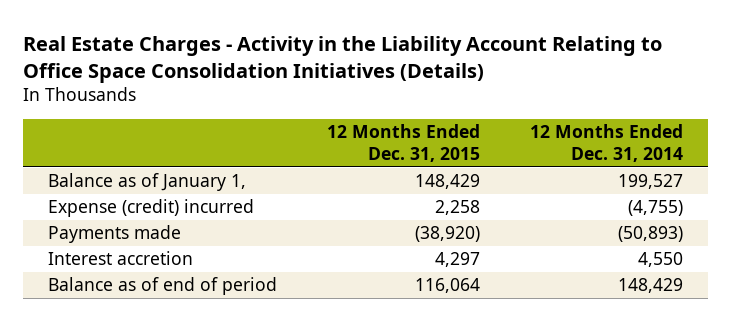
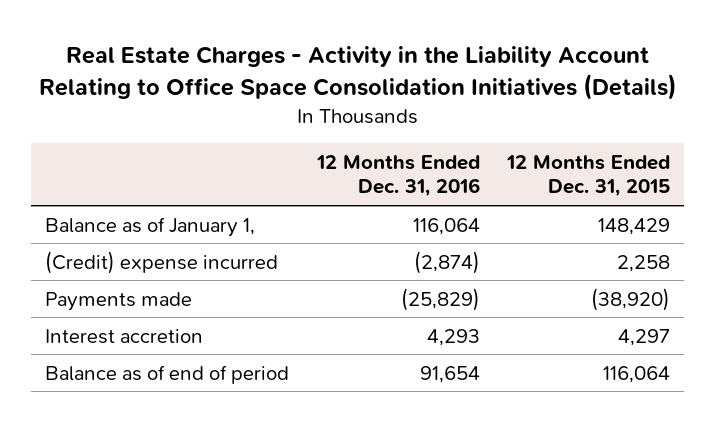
[530,124,684,163] 12 Months Ended Dec. 31, 2014 -> none
none -> [315,154,480,198] 12 Months Ended Dec. 31, 2016
[48,199,255,218] Expense (credit) incurred -> [45,250,279,274] (Credit) expense incurred

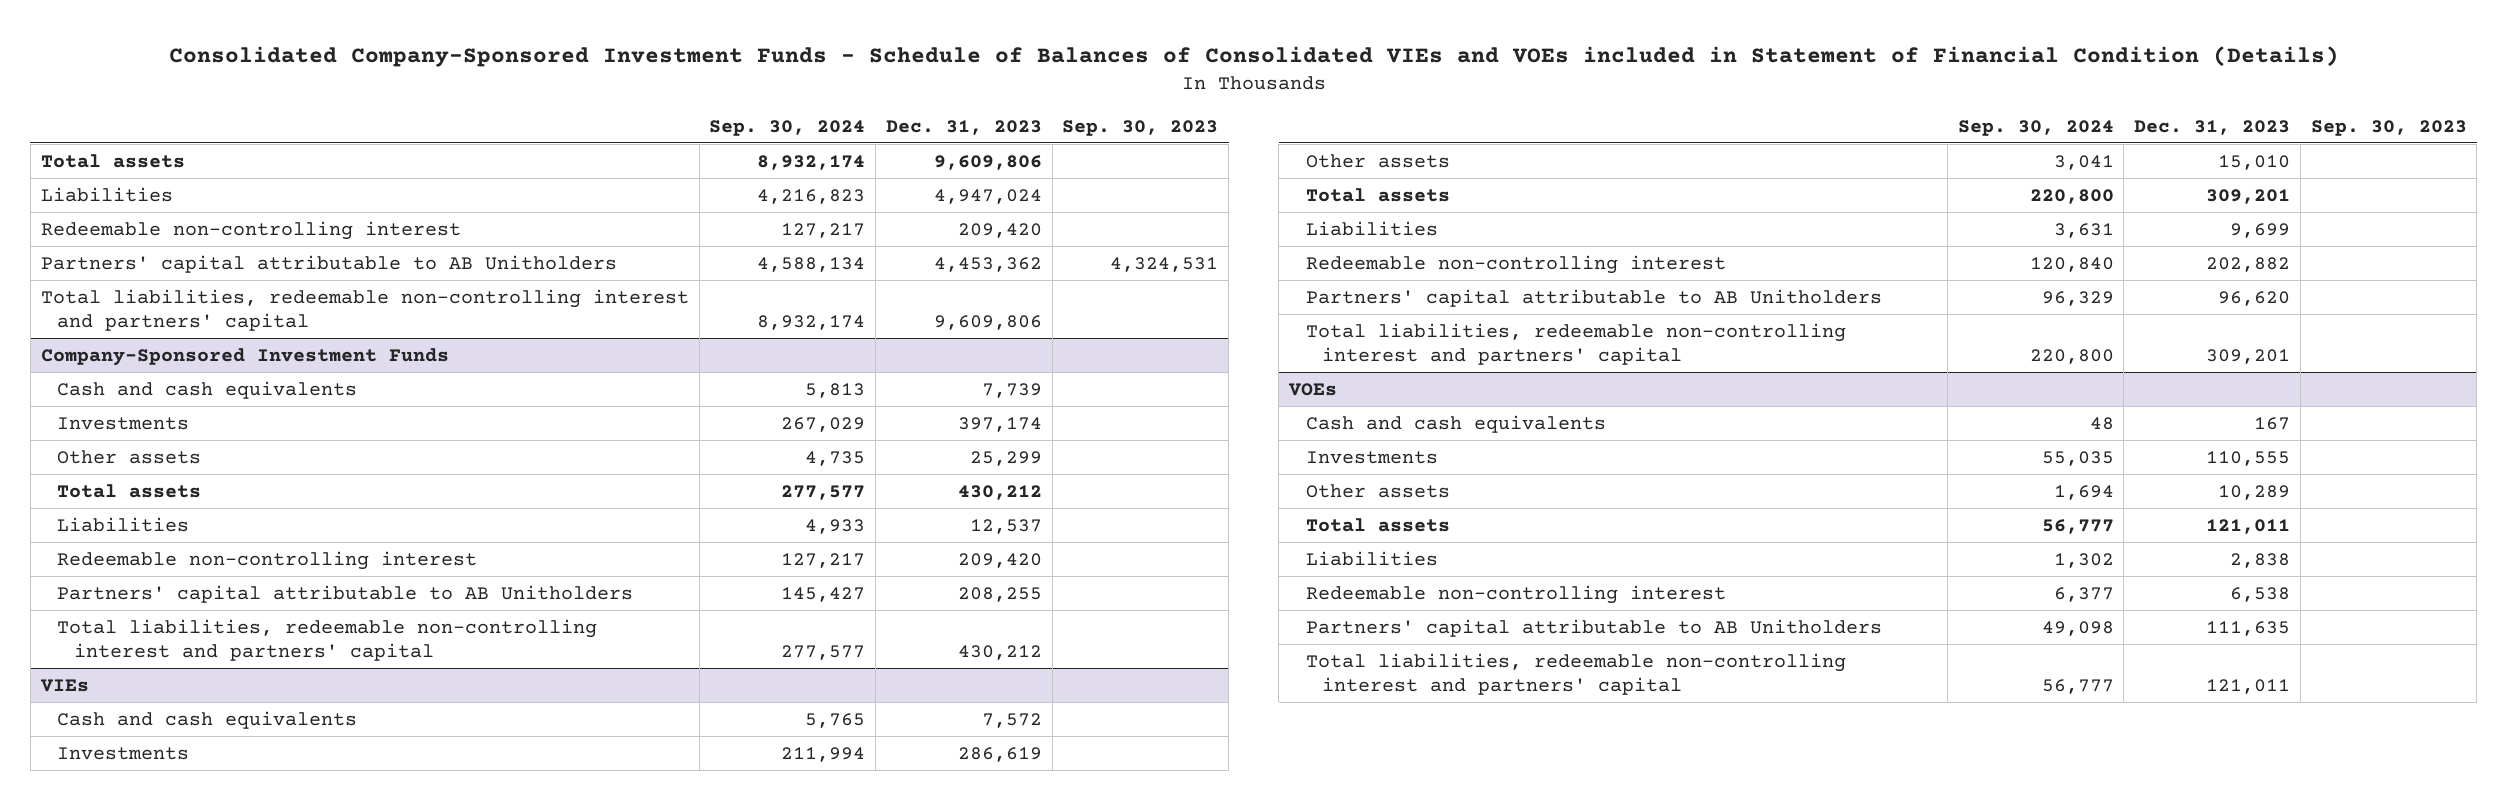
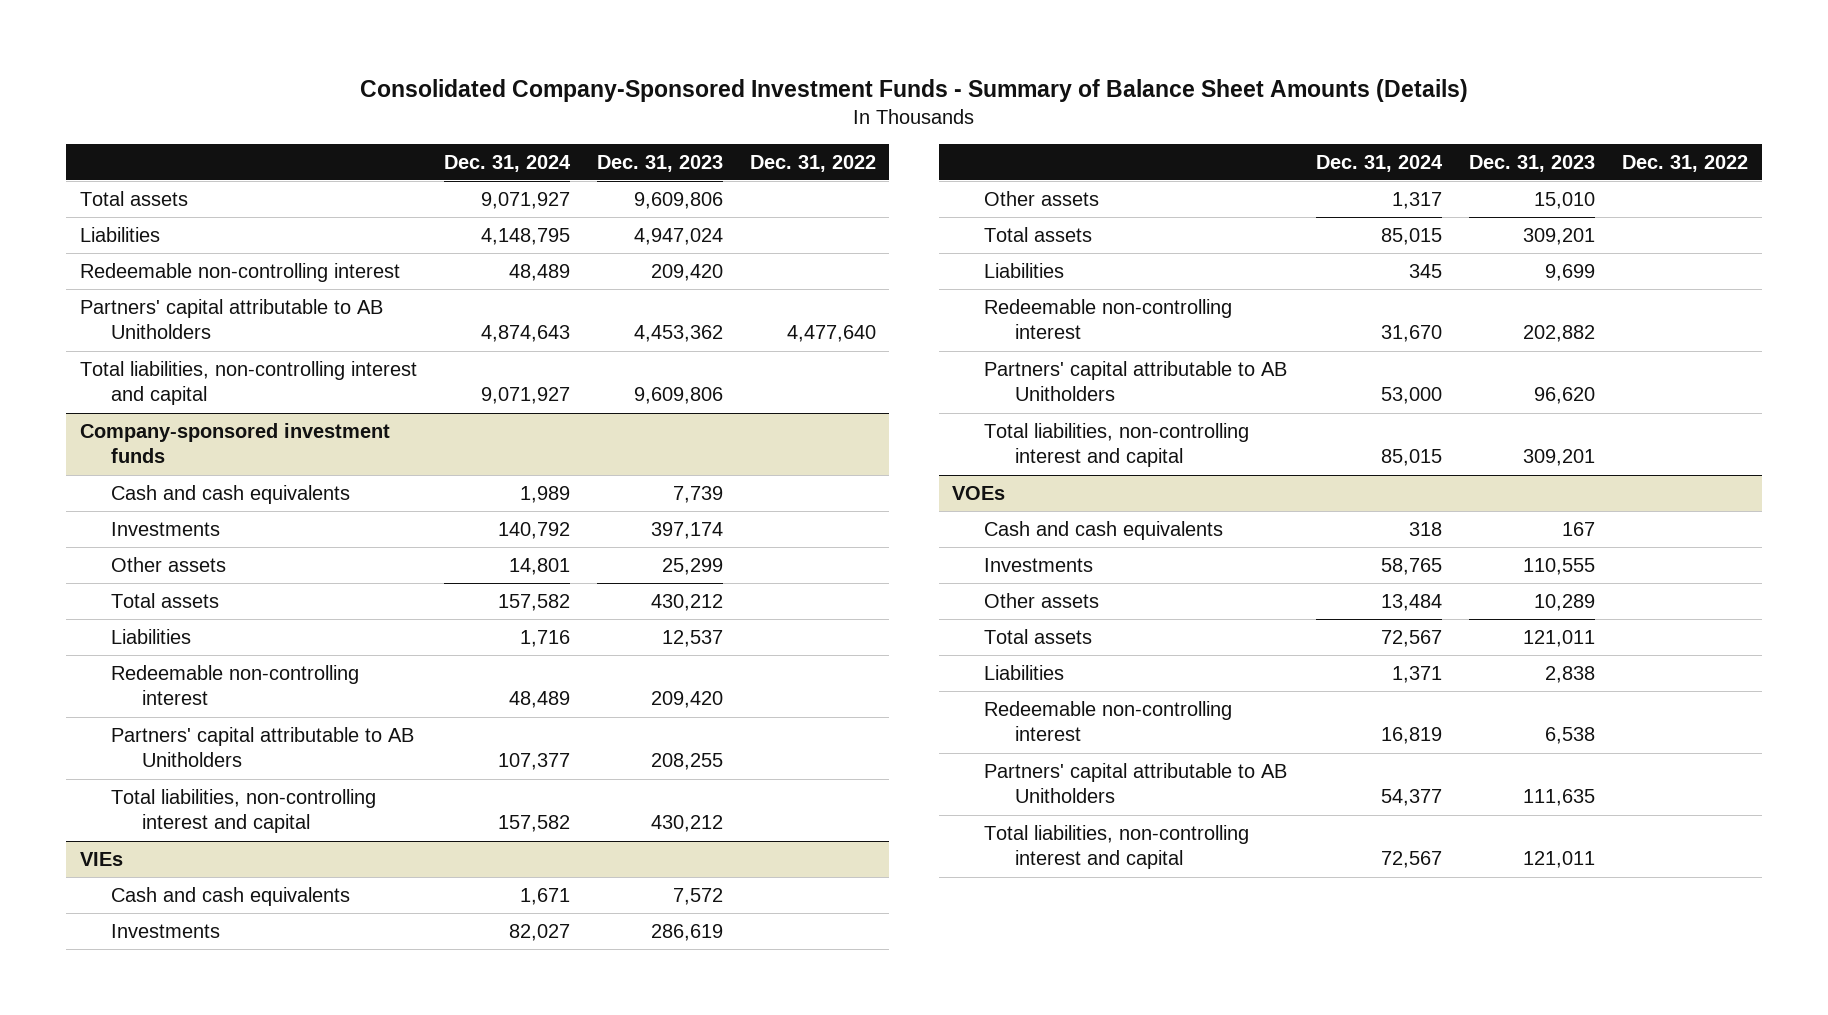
[168,45,2339,67] Consolidated Company-Sponsored Investment Funds - Schedule of Balances of Consolidated VIEs and VOEs included in Statement of Financial Condition (Details) -> [359,78,1468,102] Consolidated Company-Sponsored Investment Funds - Summary of Balance Sheet Amounts (Details)
[709,119,866,136] Sep. 30, 2024 -> none
[1062,119,1219,136] Sep. 30, 2023 -> none
none -> [443,154,571,172] Dec. 31, 2024
none -> [749,154,876,172] Dec. 31, 2022
[40,288,689,332] Total liabilities, redeemable non-controlling interest and partners' capital -> [79,361,417,406] Total liabilities, non-controlling interest and capital
[40,347,449,366] Company-Sponsored Investment Funds -> [79,423,390,464] Company-sponsored investment funds
[57,618,598,662] Total liabilities, redeemable non-controlling interest and partners' capital -> [110,789,376,834] Total liabilities, non-controlling interest and capital
[1305,322,1846,366] Total liabilities, redeemable non-controlling interest and partners' capital -> [983,423,1249,468] Total liabilities, non-controlling interest and capital
[1305,652,1846,696] Total liabilities, redeemable non-controlling interest and partners' capital -> [983,825,1249,870] Total liabilities, non-controlling interest and capital

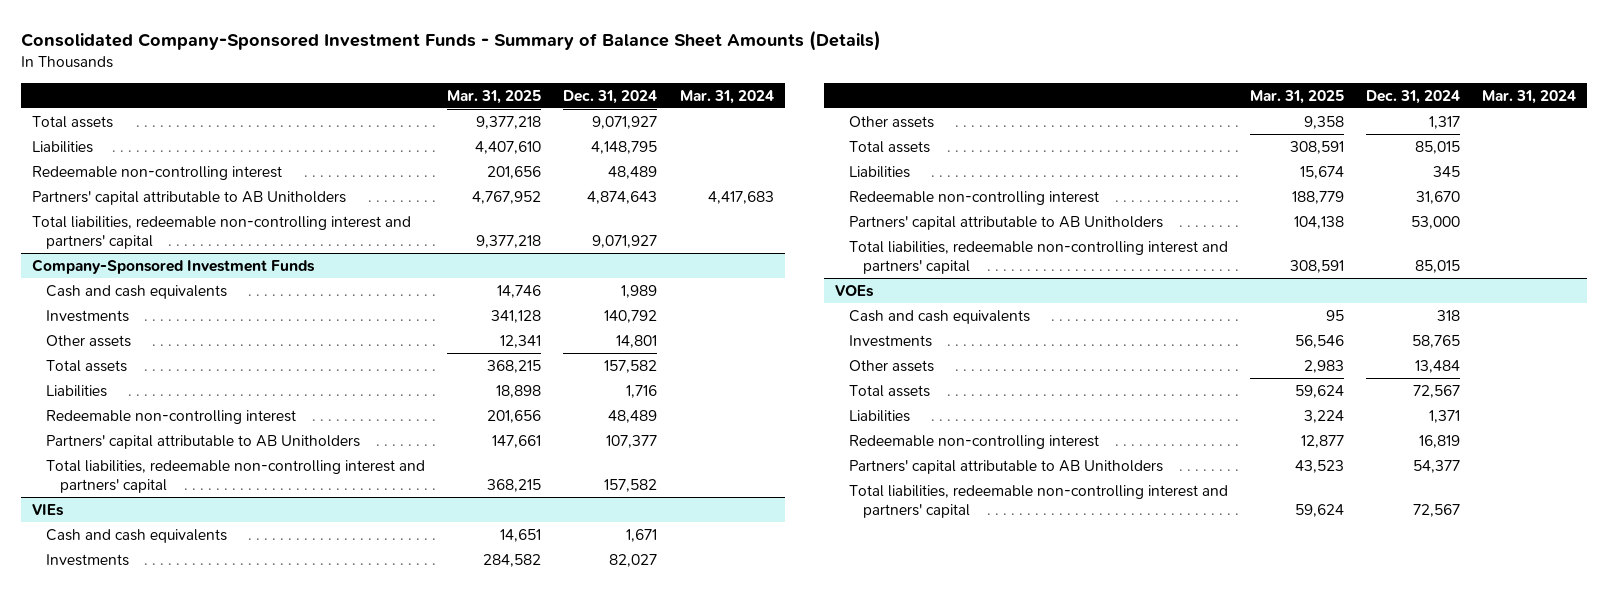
[596,154,723,172] Dec. 31, 2023 -> none
[749,154,876,172] Dec. 31, 2022 -> none
none -> [447,89,542,104] Mar. 31, 2025
none -> [679,89,774,104] Mar. 31, 2024
[79,361,417,406] Total liabilities, non-controlling interest and capital -> [32,215,412,250] Total liabilities, redeemable non-controlling interest and partners' capital
[79,423,390,464] Company-sponsored investment funds -> [32,258,316,274] Company-Sponsored Investment Funds
[110,789,376,834] Total liabilities, non-controlling interest and capital -> [46,459,426,494] Total liabilities, redeemable non-controlling interest and partners' capital
[983,423,1249,468] Total liabilities, non-controlling interest and capital -> [848,240,1228,275] Total liabilities, redeemable non-controlling interest and partners' capital
[983,825,1249,870] Total liabilities, non-controlling interest and capital -> [848,484,1228,519] Total liabilities, redeemable non-controlling interest and partners' capital

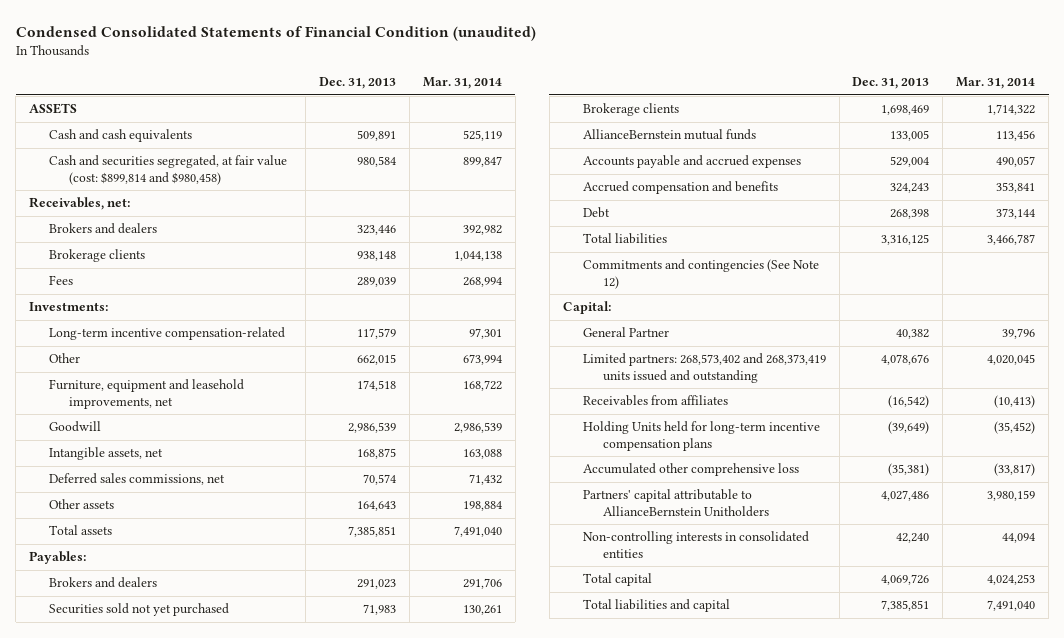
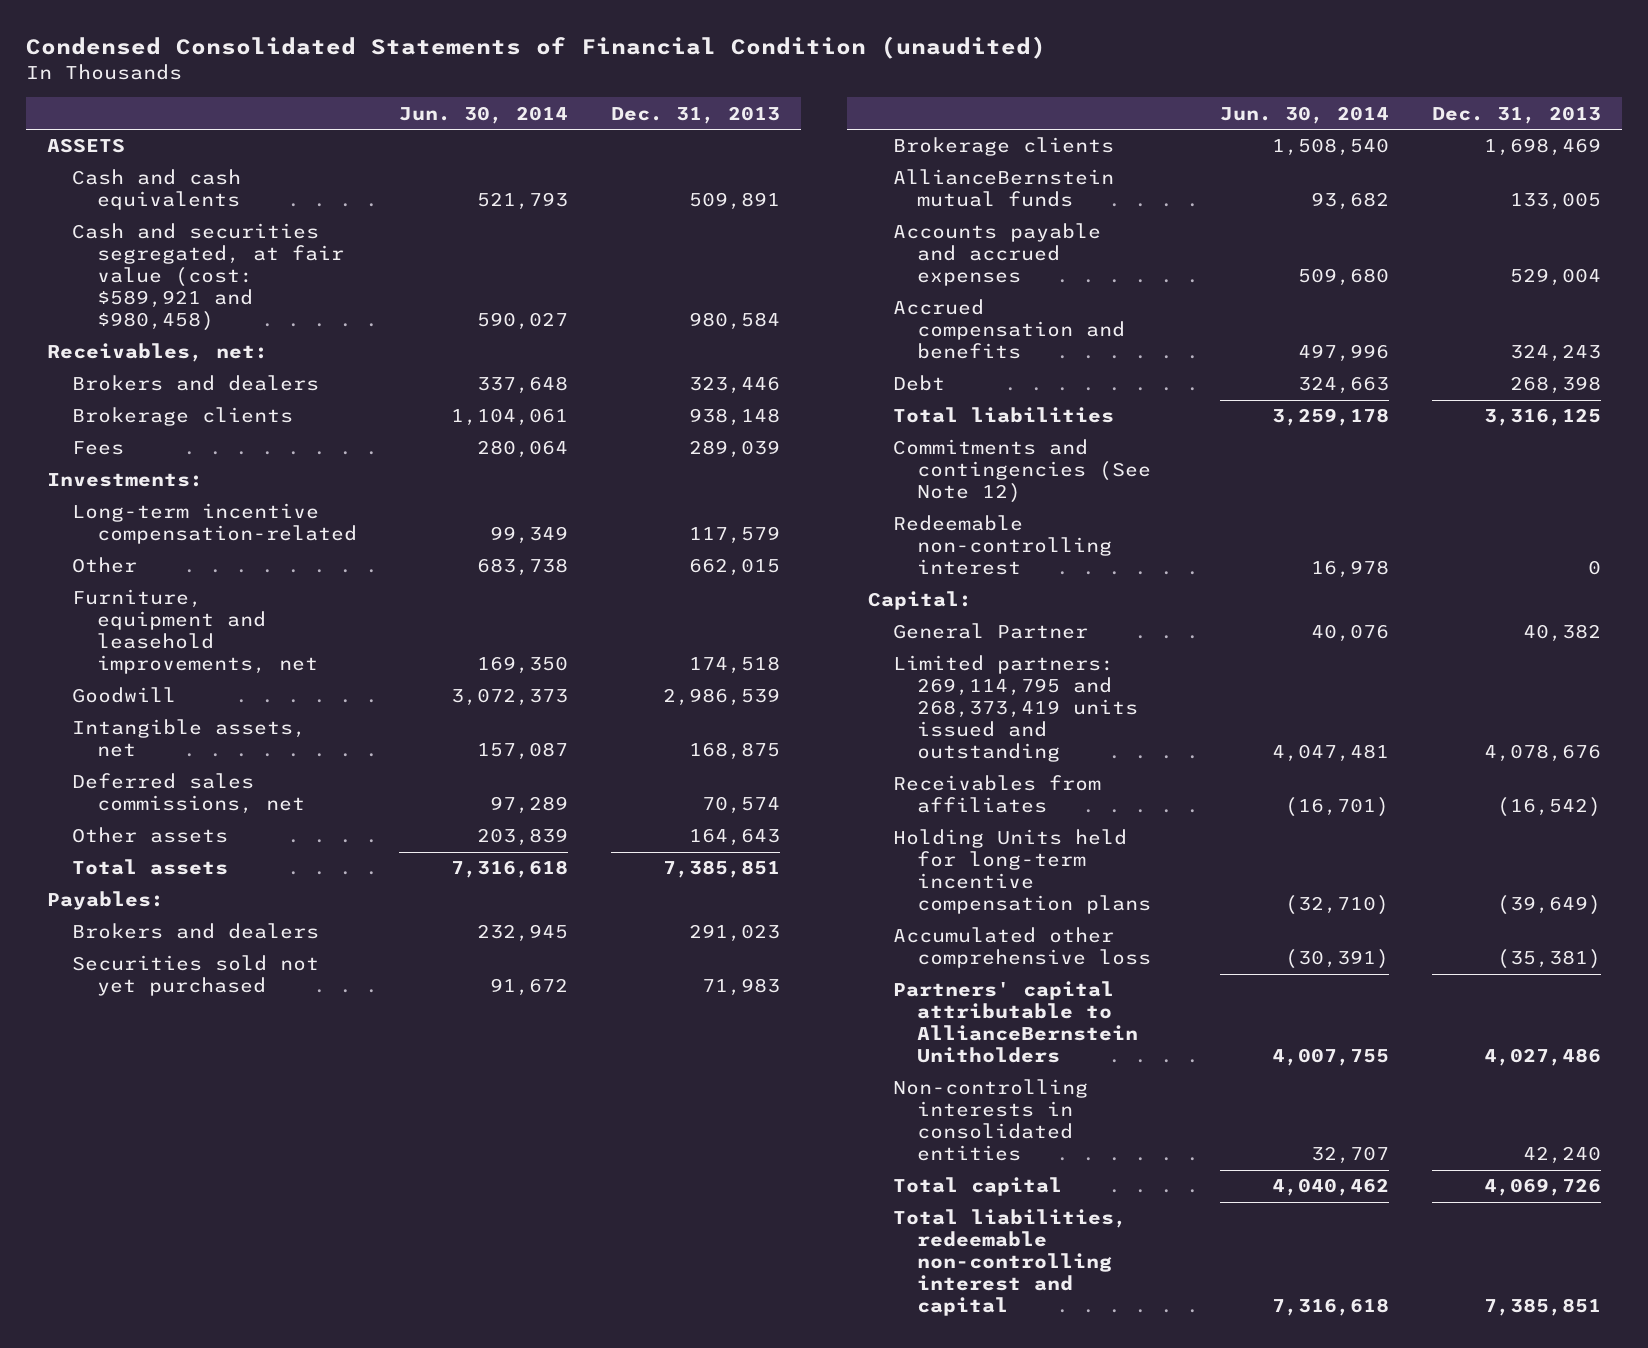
[422,77,502,90] Mar. 31, 2014 -> none
none -> [399,105,569,124] Jun. 30, 2014
[49,155,288,185] Cash and securities segregated, at fair value (cost: $899,814 and $980,458) -> [71,223,344,332] Cash and securities segregated, at fair value (cost: $589,921 and $980,458)
none -> [892,515,1113,576] Redeemable non-controlling interest
[582,353,826,383] Limited partners: 268,573,402 and 268,373,419 units issued and outstanding -> [892,655,1139,763] Limited partners: 269,114,795 and 268,373,419 units issued and outstanding
[582,599,730,613] Total liabilities and capital -> [892,1209,1127,1317] Total liabilities, redeemable non-controlling interest and capital

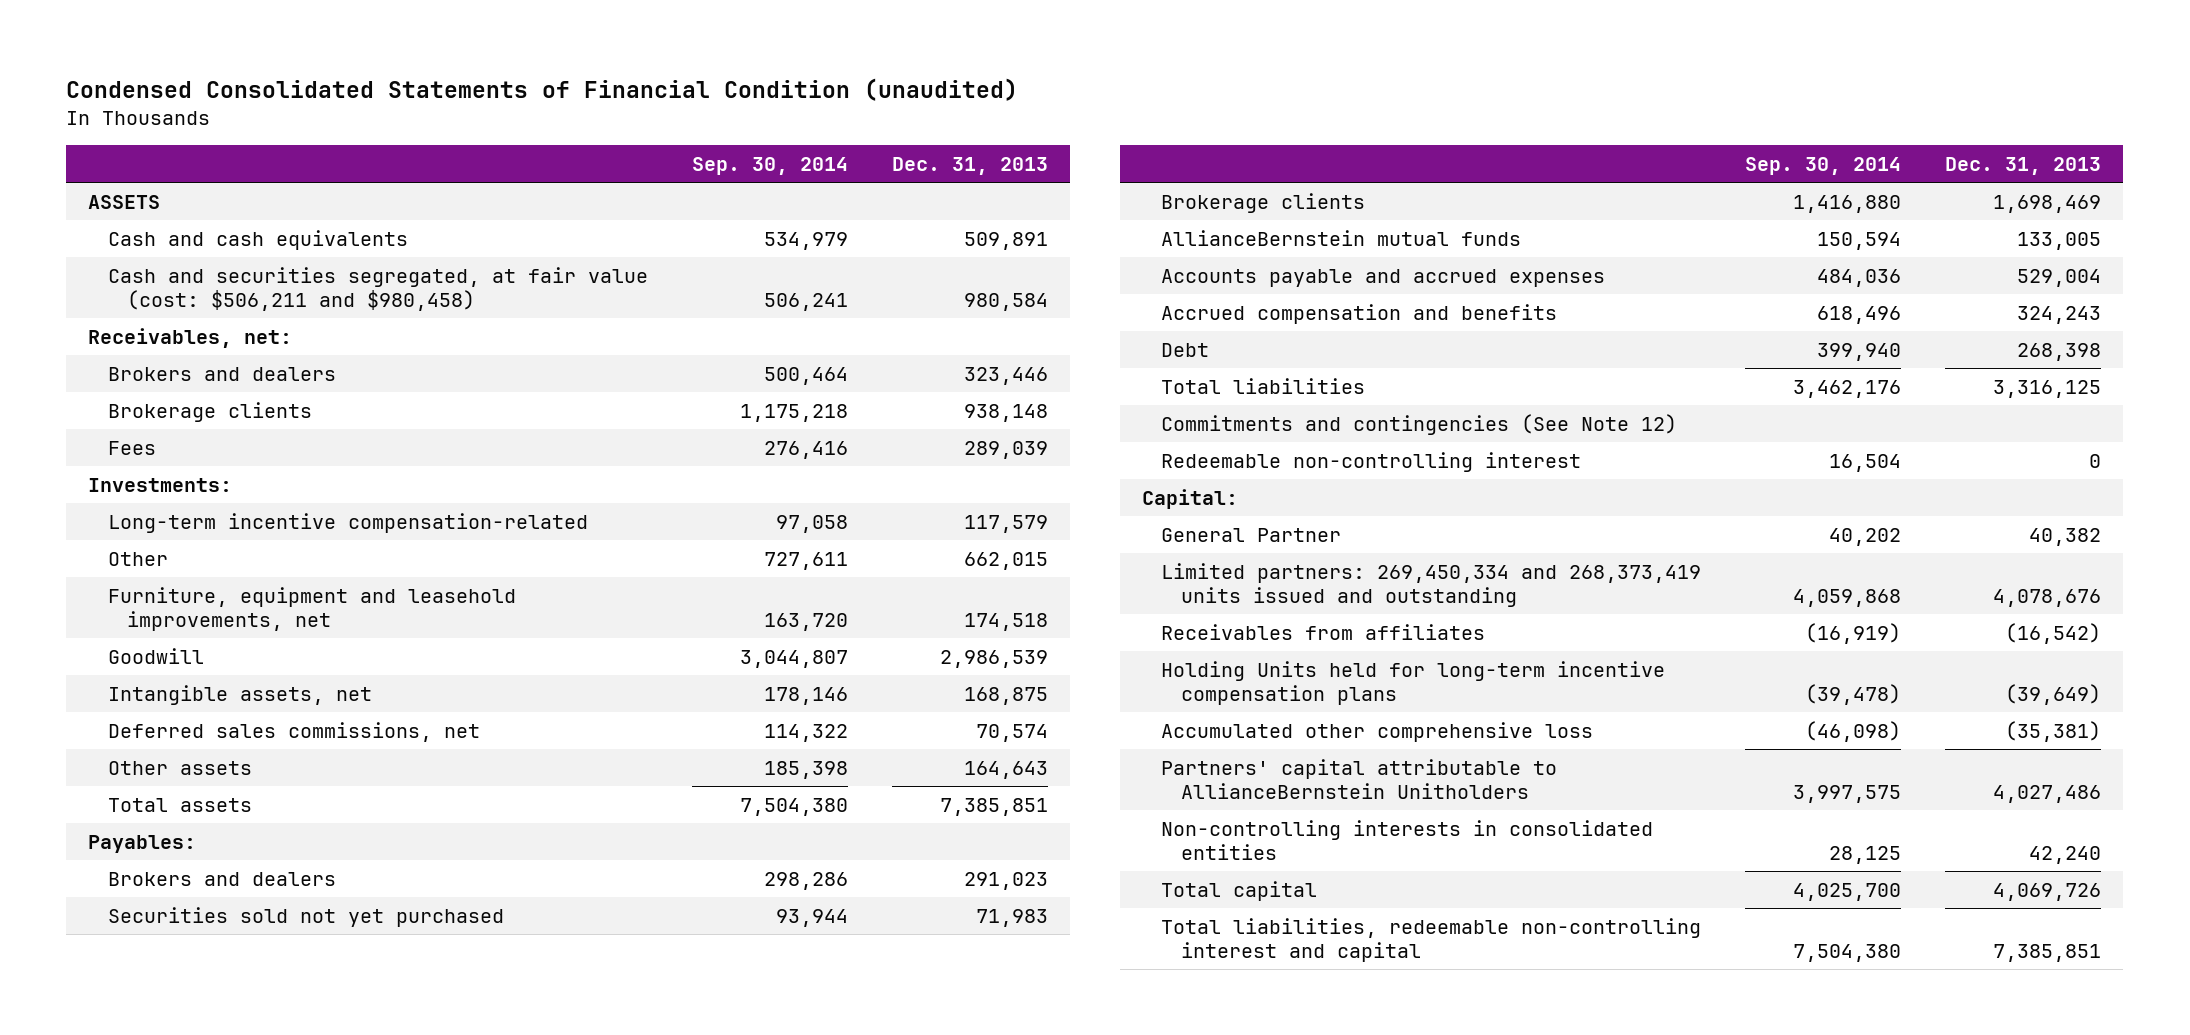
[399,105,569,124] Jun. 30, 2014 -> none
none -> [691,157,848,176] Sep. 30, 2014
[71,223,344,332] Cash and securities segregated, at fair value (cost: $589,921 and $980,458) -> [107,266,648,312] Cash and securities segregated, at fair value (cost: $506,211 and $980,458)
[892,655,1139,763] Limited partners: 269,114,795 and 268,373,419 units issued and outstanding -> [1161,562,1702,608] Limited partners: 269,450,334 and 268,373,419 units issued and outstanding

